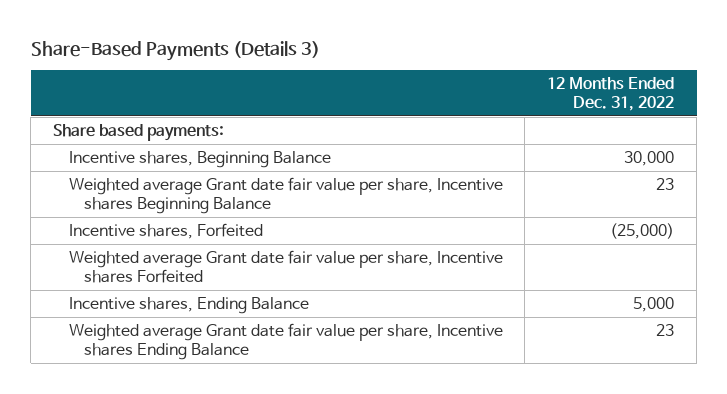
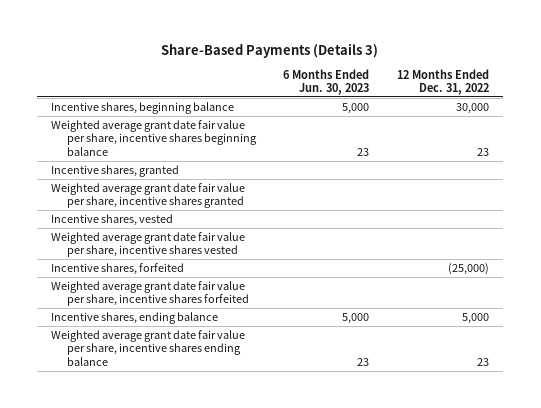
none -> [283,68,370,96] 6 Months Ended Jun. 30, 2023
[52,123,224,141] Share based payments: -> none
[68,150,331,168] Incentive shares, Beginning Balance -> [51,101,235,114] Incentive shares, beginning balance
[68,176,503,215] Weighted average Grant date fair value per share, Incentive shares Beginning Balance -> [51,119,257,157] Weighted average grant date fair value per share, incentive shares beginning balance
none -> [51,164,180,177] Incentive shares, granted
none -> [51,182,246,209] Weighted average grant date fair value per share, incentive shares granted
none -> [51,213,174,226] Incentive shares, vested
none -> [51,231,246,258] Weighted average grant date fair value per share, incentive shares vested
[68,222,263,239] Incentive shares, Forfeited -> [51,262,185,275] Incentive shares, forfeited
[68,249,503,284] Weighted average Grant date fair value per share, Incentive shares Forfeited -> [51,280,249,307] Weighted average grant date fair value per share, incentive shares forfeited
[68,296,309,314] Incentive shares, Ending Balance -> [51,311,219,324] Incentive shares, ending balance
[68,322,503,361] Weighted average Grant date fair value per share, Incentive shares Ending Balance -> [51,329,246,367] Weighted average grant date fair value per share, incentive shares ending balance

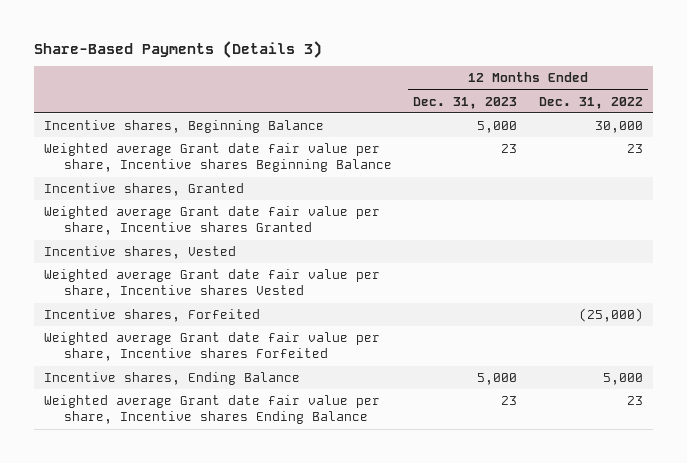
[283,68,370,96] 6 Months Ended Jun. 30, 2023 -> none
none -> [413,96,518,109] Dec. 31, 2023
[51,101,235,114] Incentive shares, beginning balance -> [44,120,325,134] Incentive shares, Beginning Balance
[51,119,257,157] Weighted average grant date fair value per share, incentive shares beginning balance -> [44,143,393,173] Weighted average Grant date fair value per share, Incentive shares Beginning Balance
[51,164,180,177] Incentive shares, granted -> [44,183,245,197] Incentive shares, Granted
[51,182,246,209] Weighted average grant date fair value per share, incentive shares granted -> [44,206,381,236] Weighted average Grant date fair value per share, Incentive shares Granted
[51,213,174,226] Incentive shares, vested -> [44,246,237,260] Incentive shares, Vested
[51,231,246,258] Weighted average grant date fair value per share, incentive shares vested -> [44,269,381,299] Weighted average Grant date fair value per share, Incentive shares Vested
[51,262,185,275] Incentive shares, forfeited -> [44,309,261,323] Incentive shares, Forfeited
[51,280,249,307] Weighted average grant date fair value per share, incentive shares forfeited -> [44,332,381,362] Weighted average Grant date fair value per share, Incentive shares Forfeited
[51,311,219,324] Incentive shares, ending balance -> [44,372,301,386] Incentive shares, Ending Balance
[51,329,246,367] Weighted average grant date fair value per share, incentive shares ending balance -> [44,395,381,425] Weighted average Grant date fair value per share, Incentive shares Ending Balance

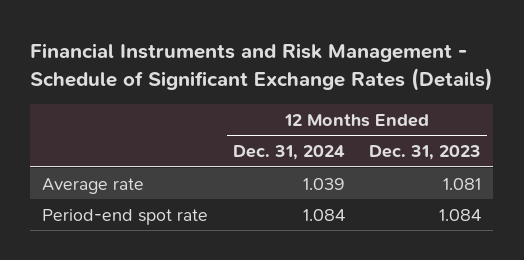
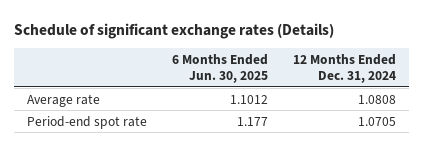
[30,43,494,92] Financial Instruments and Risk Management - Schedule of Significant Exchange Rates (Details) -> [14,22,335,39] Schedule of significant exchange rates (Details)
[369,145,482,161] Dec. 31, 2023 -> none
none -> [171,53,268,83] 6 Months Ended Jun. 30, 2025
[302,177,345,190] 1.039 -> [357,94,396,104] 1.0808
[302,208,345,221] 1.084 -> [357,116,396,126] 1.0705

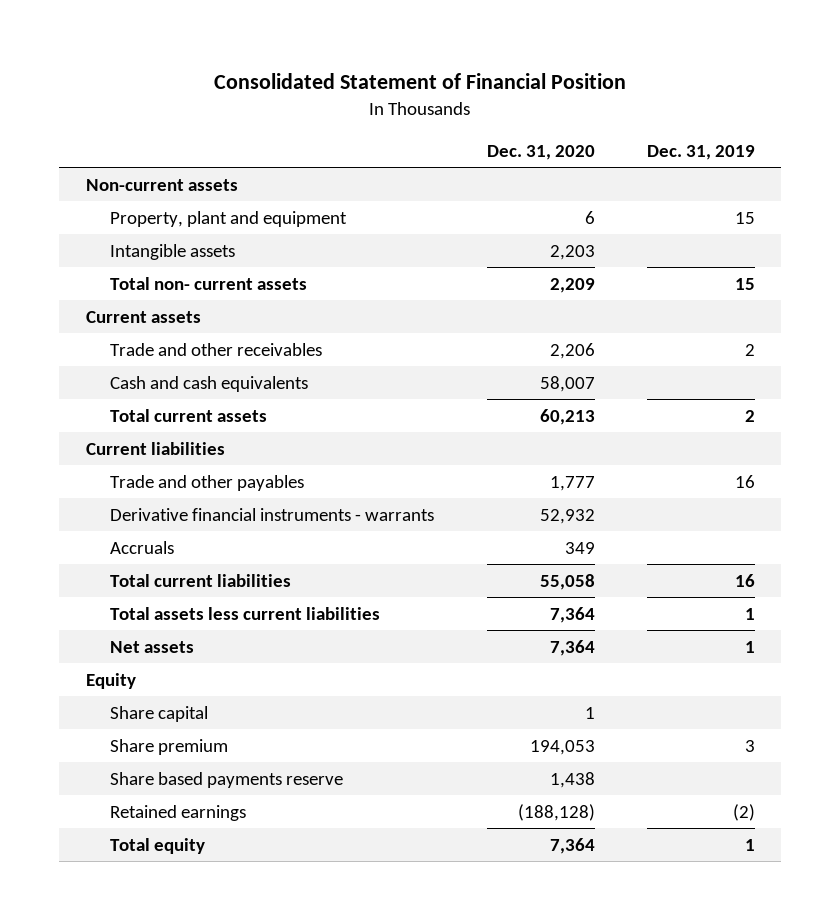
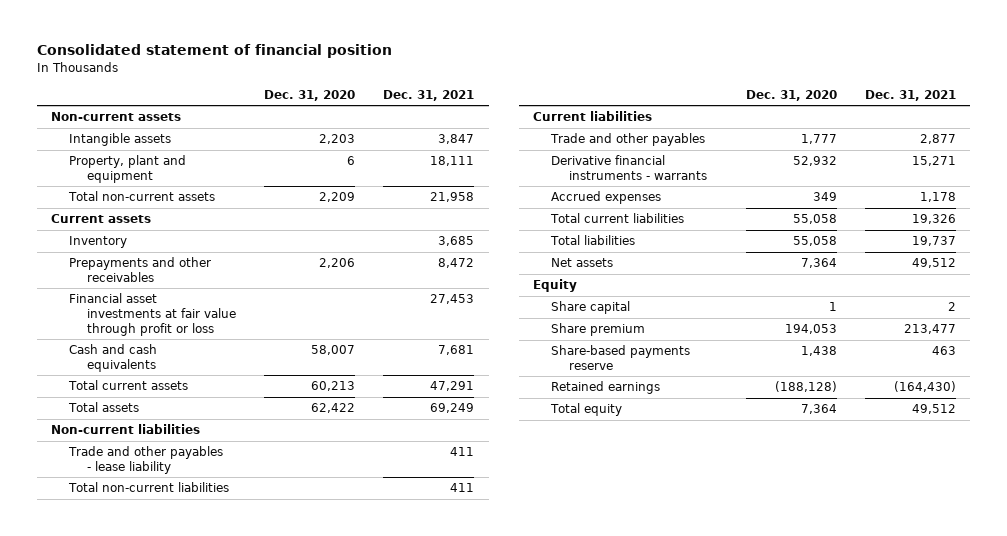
[214,72,627,89] Consolidated Statement of Financial Position -> [36,44,392,59] Consolidated statement of financial position
[646,144,755,160] Dec. 31, 2019 -> none
none -> [383,89,475,101] Dec. 31, 2021
[110,210,348,227] Property, plant and equipment -> [68,155,186,183] Property, plant and equipment
[110,276,308,290] Total non- current assets -> [67,191,215,202] Total non-current assets
none -> [68,236,127,249] Inventory
[110,342,323,356] Trade and other receivables -> [68,257,211,282] Prepayments and other receivables
none -> [68,293,237,336] Financial asset investments at fair value through profit or loss
none -> [67,402,139,413] Total assets
none -> [50,424,200,435] Non-current liabilities
none -> [67,446,223,474] Trade and other payables - lease liability
none -> [67,482,229,493] Total non-current liabilities
[110,540,175,554] Accruals -> [550,191,661,205] Accrued expenses
[110,606,381,620] Total assets less current liabilities -> none
none -> [549,235,635,246] Total liabilities
[110,771,344,788] Share based payments reserve -> [550,345,690,370] Share-based payments reserve

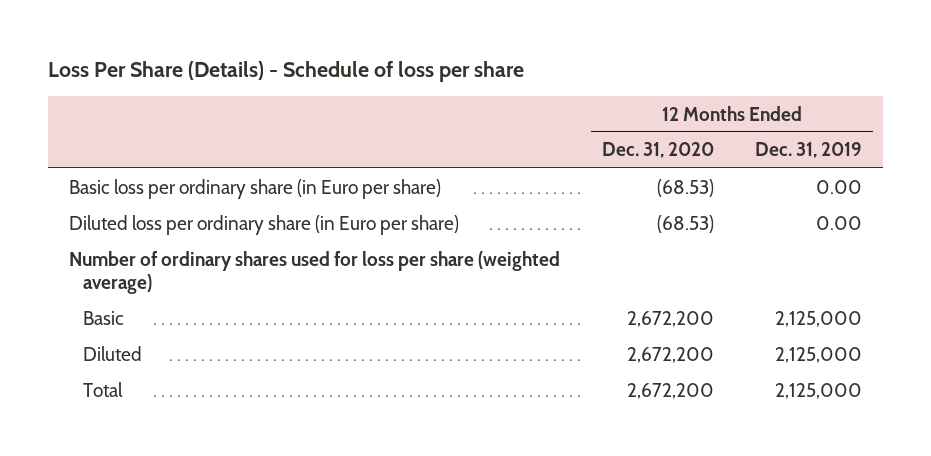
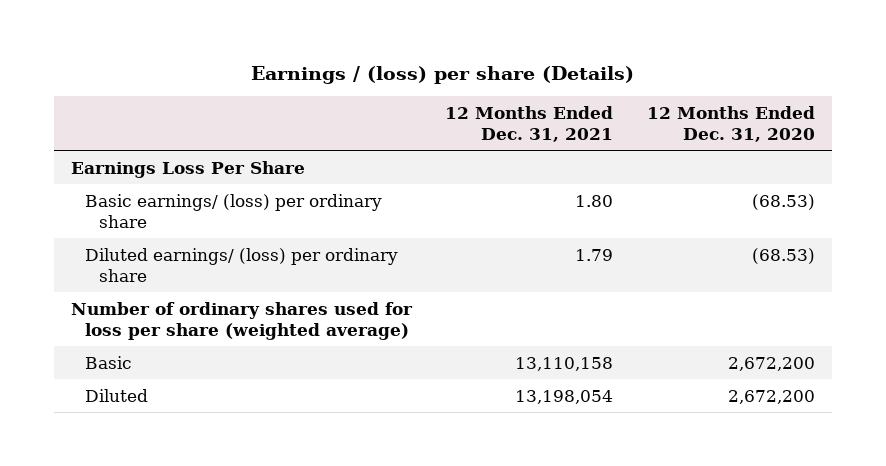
[47,61,524,83] Loss Per Share (Details) - Schedule of loss per share -> [250,65,634,84] Earnings / (loss) per share (Details)
[755,142,863,159] Dec. 31, 2019 -> none
none -> [445,105,614,142] 12 Months Ended Dec. 31, 2021
none -> [70,160,305,178] Earnings Loss Per Share
[68,178,441,199] Basic loss per ordinary share (in Euro per share) -> [84,193,382,228] Basic earnings/ (loss) per ordinary share
[68,214,459,235] Diluted loss per ordinary share (in Euro per share) -> [84,247,398,282] Diluted earnings/ (loss) per ordinary share
[83,381,124,397] Total -> none

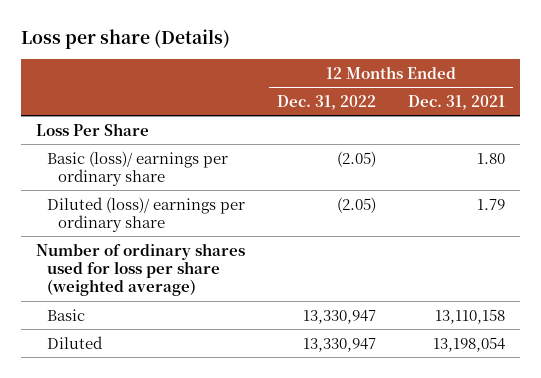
[250,65,634,84] Earnings / (loss) per share (Details) -> [20,29,230,50] Loss per share (Details)
[646,105,815,142] 12 Months Ended Dec. 31, 2020 -> none
none -> [277,94,377,110] Dec. 31, 2022
[70,160,305,178] Earnings Loss Per Share -> [36,122,150,136] Loss Per Share
[84,193,382,228] Basic earnings/ (loss) per ordinary share -> [47,150,229,186] Basic (loss)/ earnings per ordinary share
[84,247,398,282] Diluted earnings/ (loss) per ordinary share -> [47,196,246,232] Diluted (loss)/ earnings per ordinary share

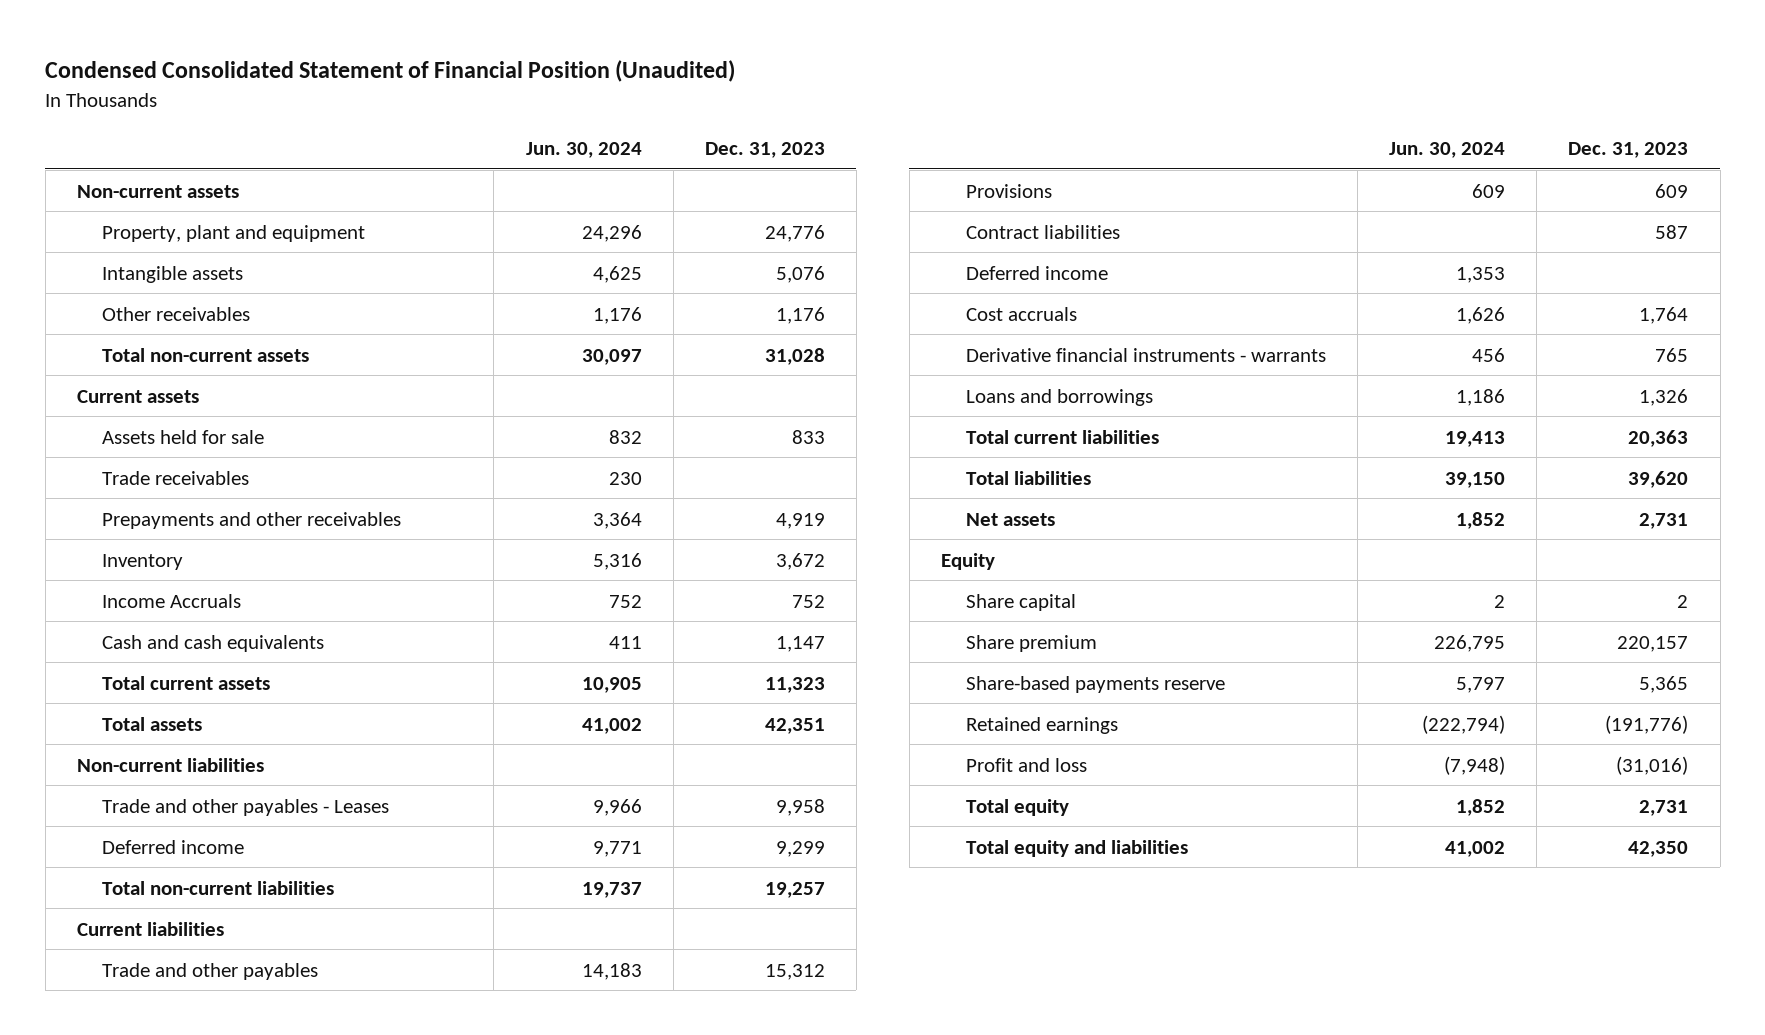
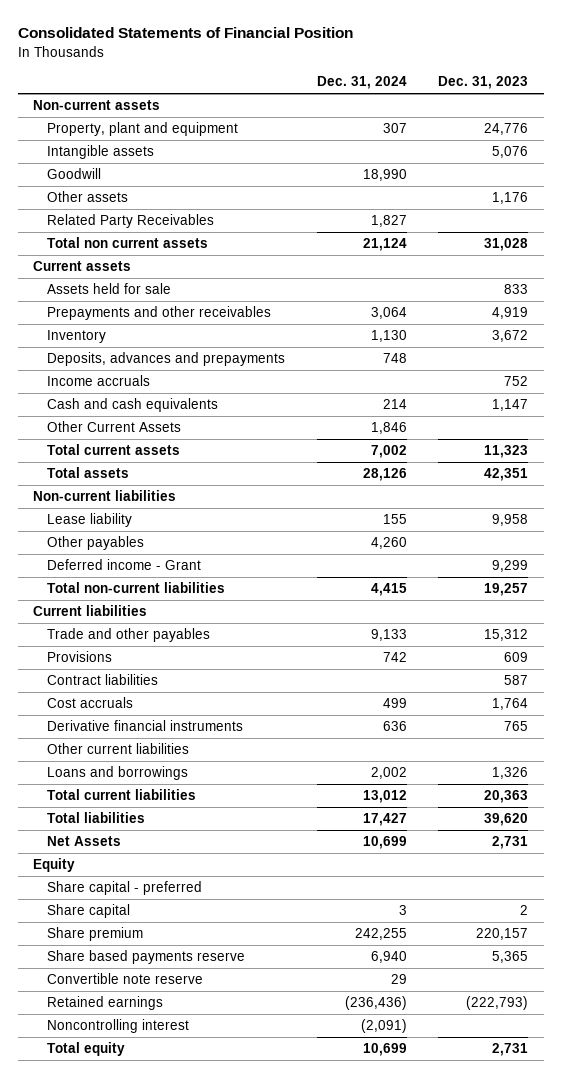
[45,60,736,83] Condensed Consolidated Statement of Financial Position (Unaudited) -> [17,27,353,39] Consolidated Statements of Financial Position
[525,142,642,159] Jun. 30, 2024 -> none
none -> [316,76,407,90] Dec. 31, 2024
none -> [47,168,102,180] Goodwill
[102,306,251,321] Other receivables -> [47,191,129,203] Other assets
none -> [47,214,215,229] Related Party Receivables
[102,347,310,362] Total non-current assets -> [47,237,209,249] Total non current assets
[102,470,250,485] Trade receivables -> none
none -> [47,352,286,367] Deposits, advances and prepayments
[102,593,242,608] Income Accruals -> [47,375,151,387] Income accruals
none -> [47,421,182,433] Other Current Assets
[102,798,390,816] Trade and other payables - Leases -> [47,513,133,528] Lease liability
none -> [47,536,145,551] Other payables
[102,839,245,854] Deferred income -> [47,559,202,571] Deferred income - Grant
[966,265,1109,280] Deferred income -> none
[966,347,1327,362] Derivative financial instruments - warrants -> [47,720,244,732] Derivative financial instruments
none -> [47,743,190,755] Other current liabilities
[966,512,1056,526] Net assets -> [47,836,122,847] Net Assets
none -> [47,881,203,896] Share capital - preferred
[966,757,1088,772] Profit and loss -> none
[966,675,1226,693] Share-based payments reserve -> [47,950,246,965] Share based payments reserve
none -> [47,973,204,985] Convertible note reserve
[1605,714,1689,734] (191,776) -> [465,996,528,1011] (222,793)
none -> [47,1019,190,1034] Noncontrolling interest
[966,839,1189,857] Total equity and liabilities -> none

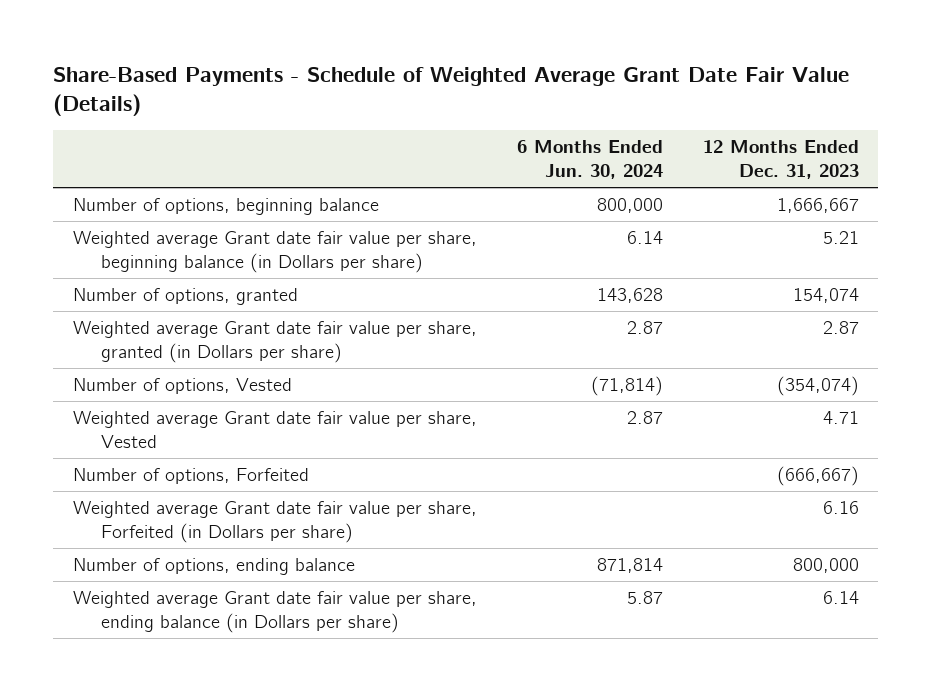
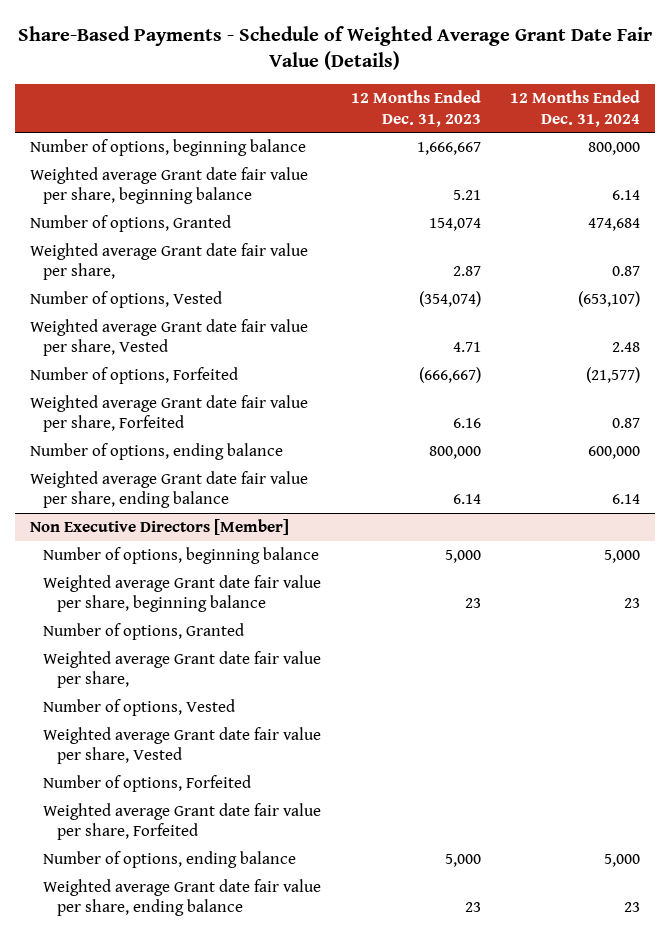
[516,139,663,180] 6 Months Ended Jun. 30, 2024 -> none
none -> [510,90,641,127] 12 Months Ended Dec. 31, 2024
[72,231,477,274] Weighted average Grant date fair value per share, beginning balance (in Dollars per share) -> [29,167,308,205] Weighted average Grant date fair value per share, beginning balance
[72,288,298,306] Number of options, granted -> [29,215,231,233] Number of options, Granted
[72,321,477,364] Weighted average Grant date fair value per share, granted (in Dollars per share) -> [29,243,308,281] Weighted average Grant date fair value per share,
[72,501,477,544] Weighted average Grant date fair value per share, Forfeited (in Dollars per share) -> [29,395,308,433] Weighted average Grant date fair value per share, Forfeited
[72,591,477,634] Weighted average Grant date fair value per share, ending balance (in Dollars per share) -> [29,471,308,509] Weighted average Grant date fair value per share, ending balance
none -> [29,519,289,536] Non Executive Directors [Member]
none -> [43,547,320,565] Number of options, beginning balance
none -> [43,575,322,613] Weighted average Grant date fair value per share, beginning balance
none -> [43,623,245,641] Number of options, Granted
none -> [43,651,322,689] Weighted average Grant date fair value per share,
none -> [43,699,236,717] Number of options, Vested
none -> [43,727,322,765] Weighted average Grant date fair value per share, Vested
none -> [43,775,252,793] Number of options, Forfeited
none -> [43,803,322,841] Weighted average Grant date fair value per share, Forfeited
none -> [43,851,297,869] Number of options, ending balance
none -> [43,879,322,917] Weighted average Grant date fair value per share, ending balance

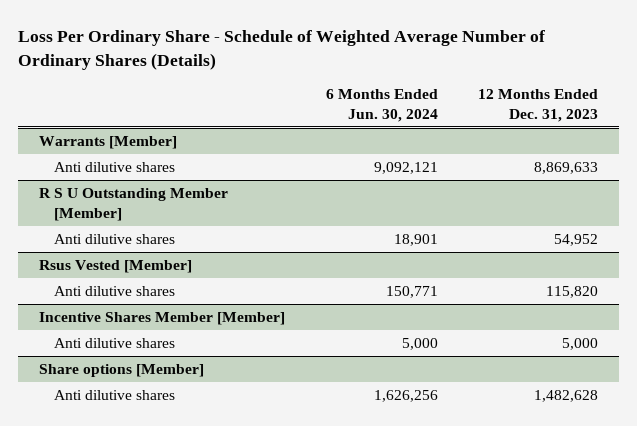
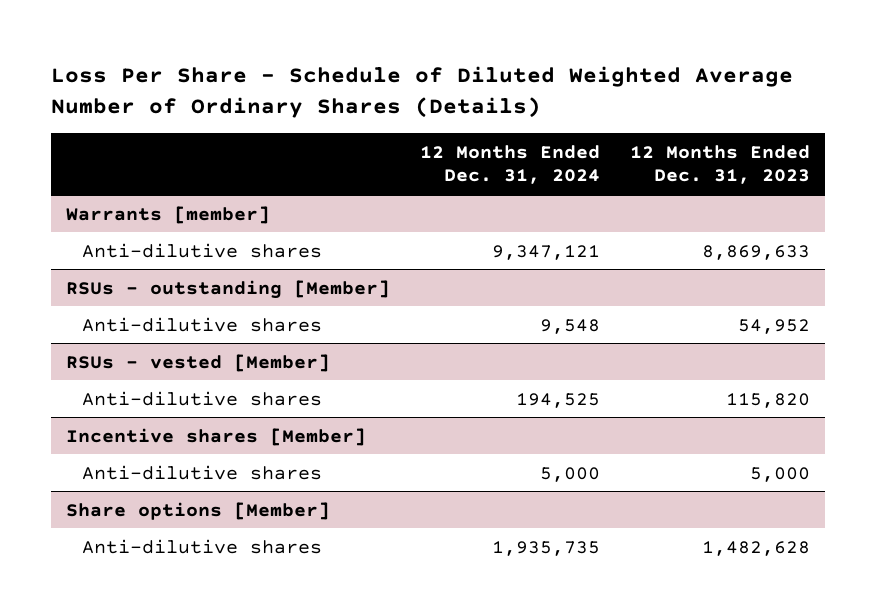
[18,30,546,70] Loss Per Ordinary Share - Schedule of Weighted Average Number of Ordinary Shares (Details) -> [50,65,793,118] Loss Per Share - Schedule of Diluted Weighted Average Number of Ordinary Shares (Details)
[325,89,438,122] 6 Months Ended Jun. 30, 2024 -> none
none -> [420,144,601,185] 12 Months Ended Dec. 31, 2024
[38,135,177,149] Warrants [Member] -> [65,205,270,224] Warrants [member]
[54,161,176,172] Anti dilutive shares -> [81,242,322,258] Anti-dilutive shares
[38,187,228,221] R S U Outstanding Member [Member] -> [65,279,390,299] RSUs - outstanding [Member]
[54,233,176,244] Anti dilutive shares -> [81,316,322,332] Anti-dilutive shares
[38,259,192,273] Rsus Vested [Member] -> [65,353,330,372] RSUs - vested [Member]
[54,285,176,296] Anti dilutive shares -> [81,390,322,406] Anti-dilutive shares
[38,311,285,325] Incentive Shares Member [Member] -> [65,427,366,446] Incentive shares [Member]
[54,337,176,348] Anti dilutive shares -> [81,464,322,480] Anti-dilutive shares
[54,389,176,400] Anti dilutive shares -> [81,538,322,554] Anti-dilutive shares

